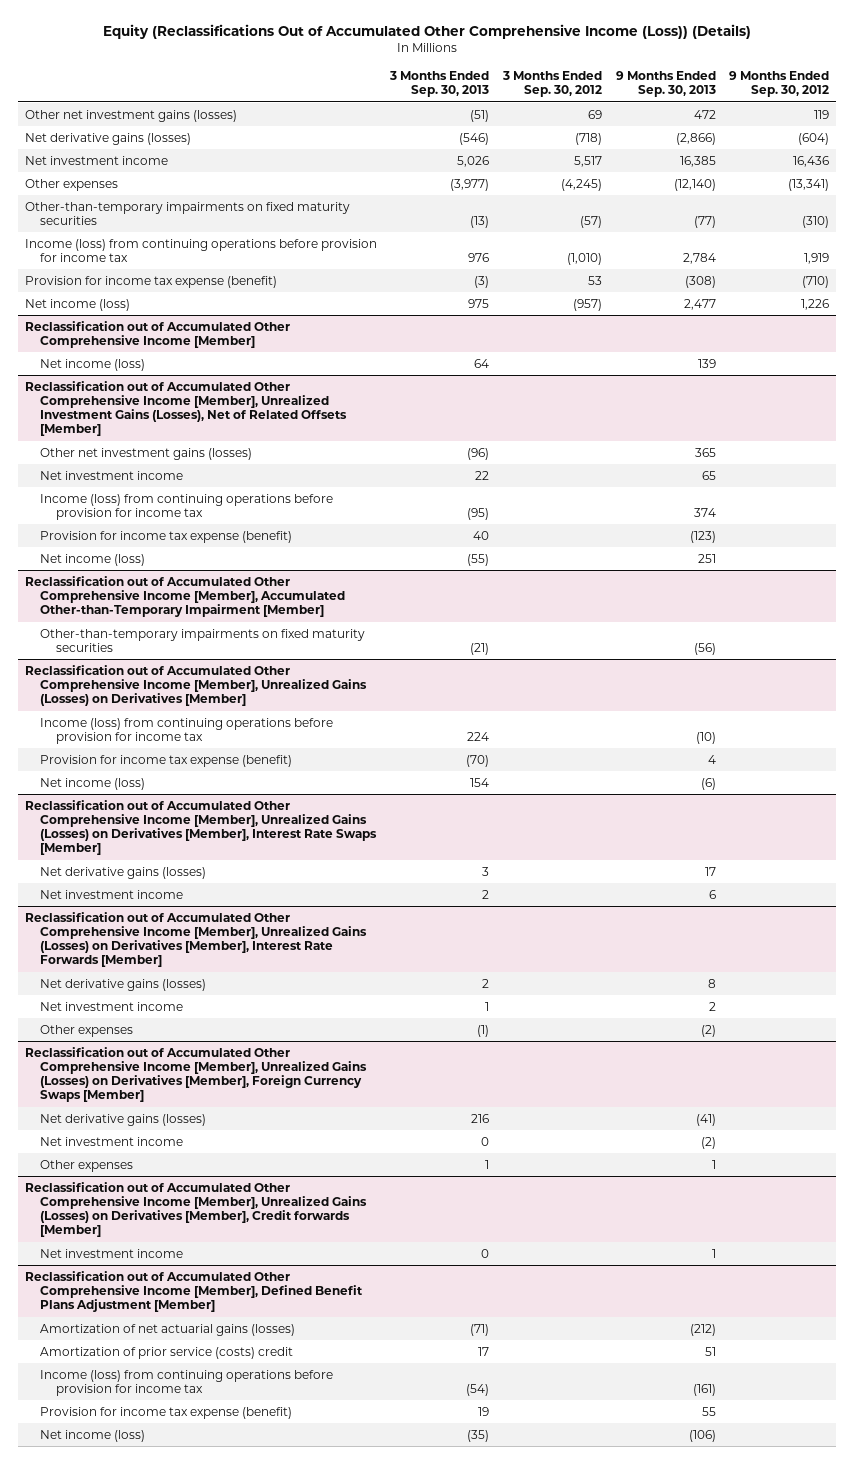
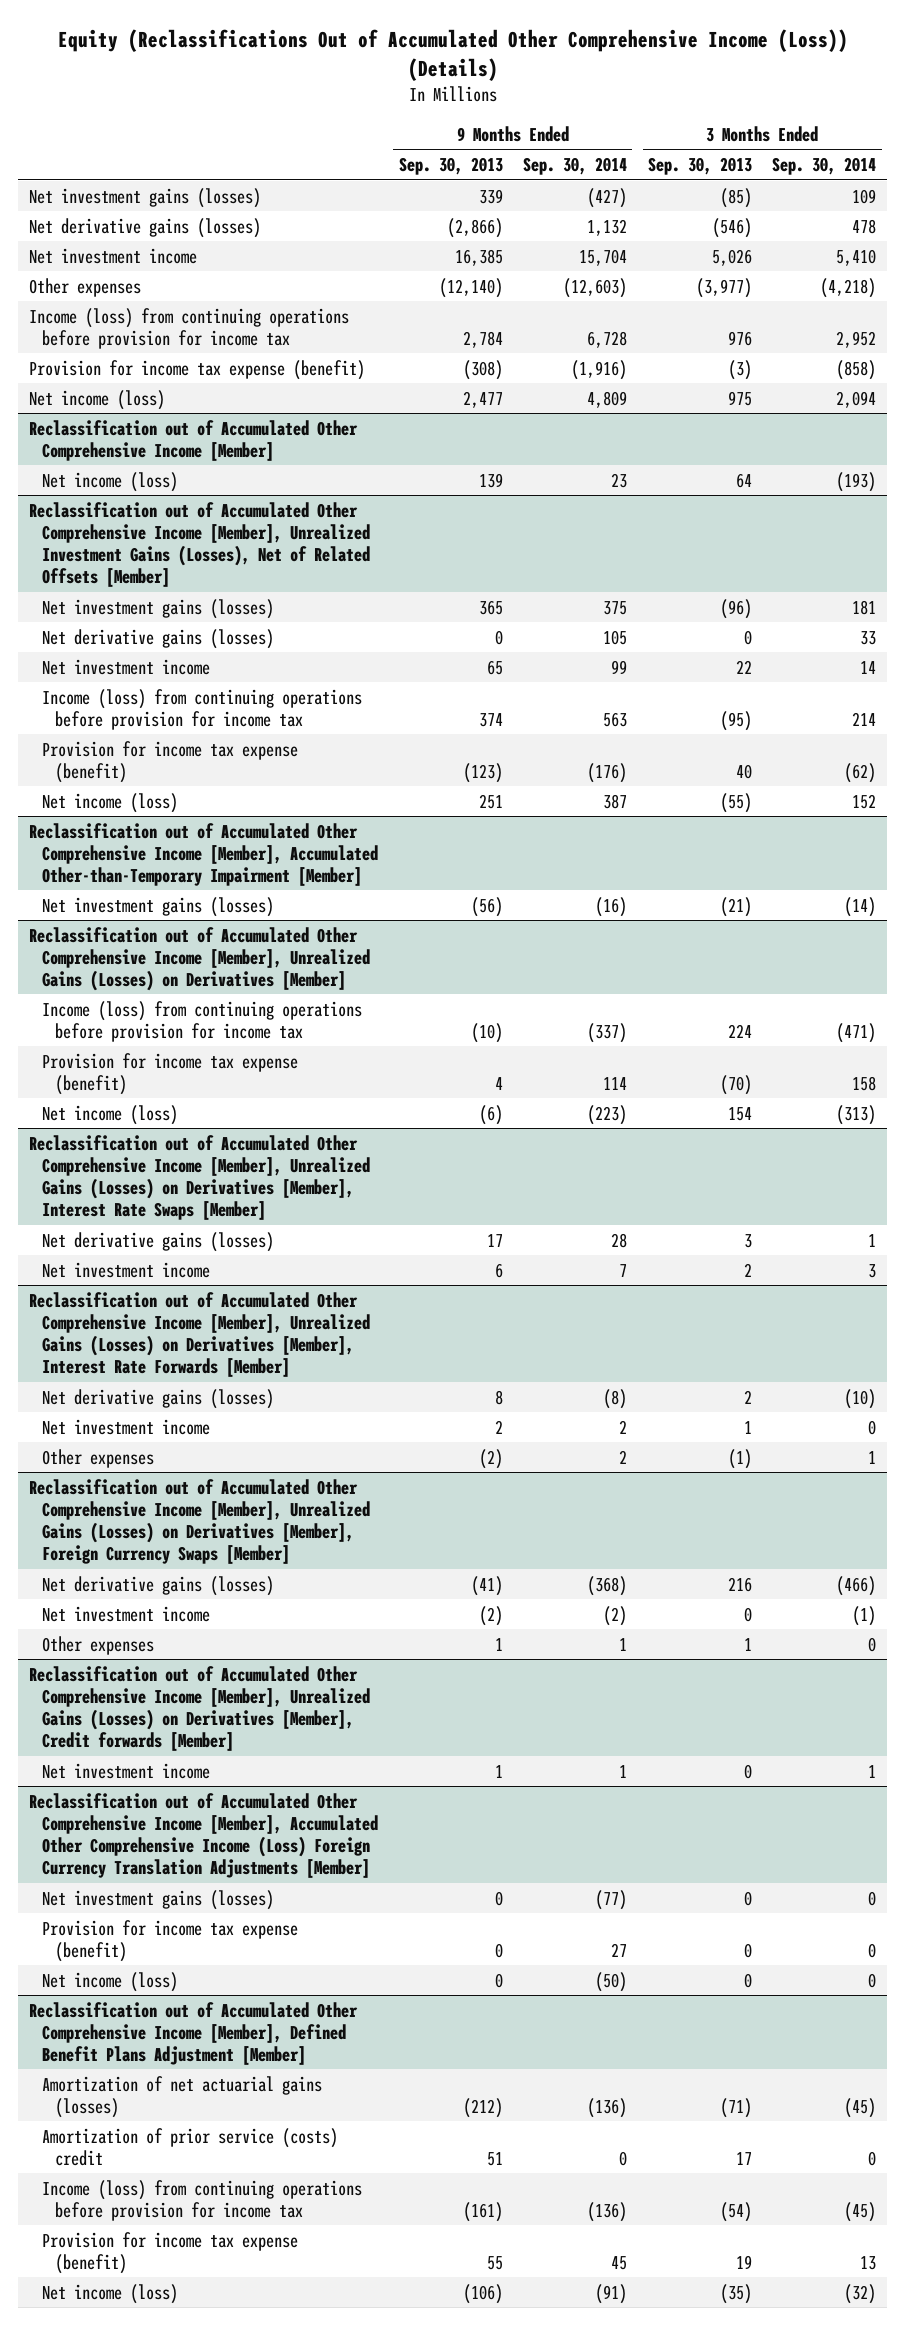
[501,71,602,98] 3 Months Ended Sep. 30, 2012 -> none
[729,71,830,98] 9 Months Ended Sep. 30, 2012 -> none
none -> [523,157,628,176] Sep. 30, 2014
none -> [772,157,877,176] Sep. 30, 2014
[24,109,237,122] Other net investment gains (losses) -> [28,187,261,208] Net investment gains (losses)
[470,109,490,122] (51) -> [719,187,752,208] (85)
[693,109,716,119] 472 -> [478,188,503,204] 339
[24,201,350,225] Other-than-temporary impairments on fixed maturity securities -> none
[40,447,253,460] Other net investment gains (losses) -> [42,598,275,619] Net investment gains (losses)
none -> [42,628,275,649] Net derivative gains (losses)
[40,628,366,652] Other-than-temporary impairments on fixed maturity securities -> [42,896,275,917] Net investment gains (losses)
none -> [28,1792,379,1878] Reclassification out of Accumulated Other Comprehensive Income [Member], Accumulated Other Comprehensive Income (Loss) Foreign Currency Translation Adjustments [Member]
none -> [42,1889,275,1910] Net investment gains (losses)
none -> [42,1919,299,1962] Provision for income tax expense (benefit)
none -> [42,1971,179,1992] Net income (loss)

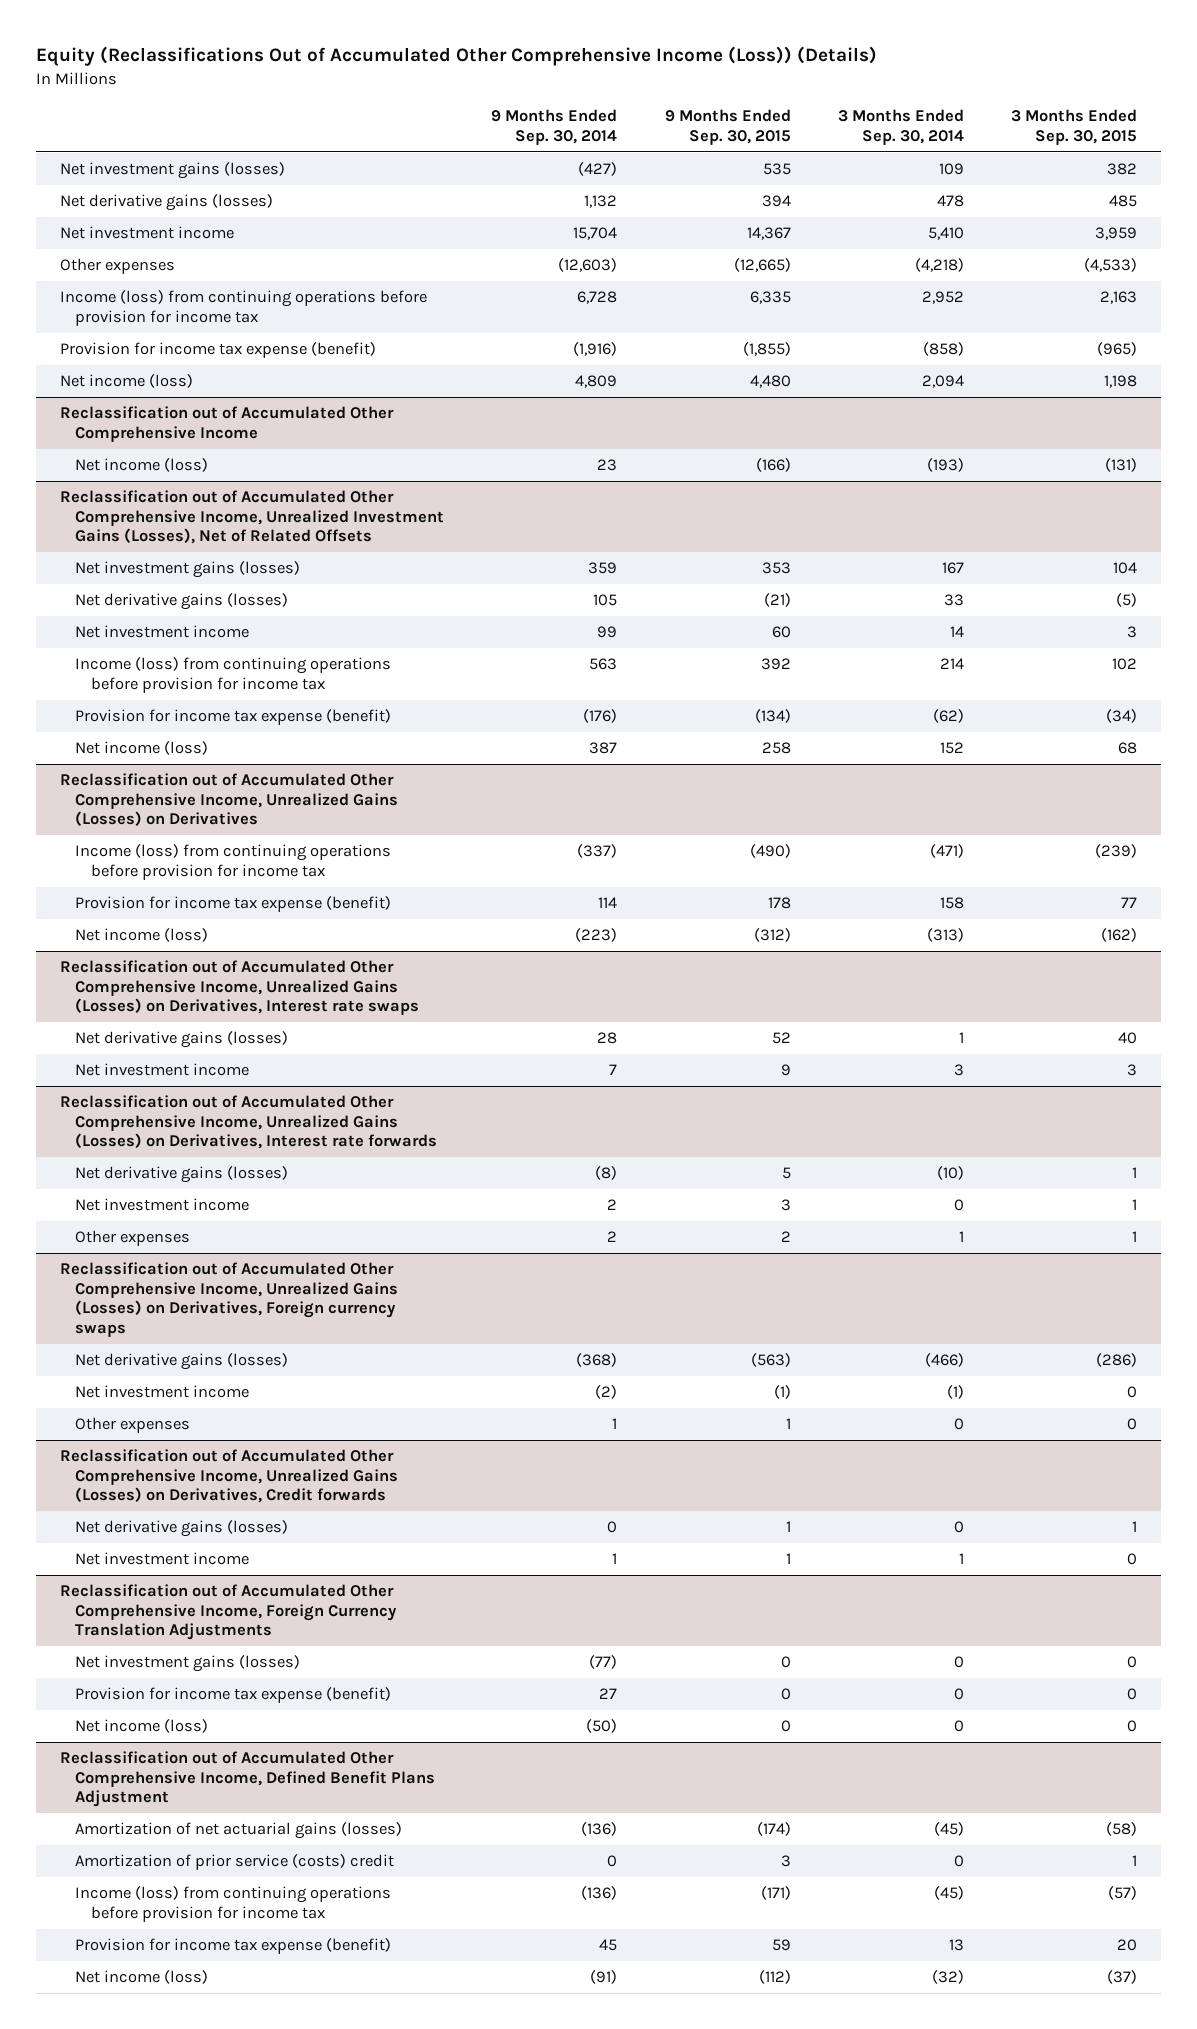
[398,157,503,176] Sep. 30, 2013 -> none
[647,157,752,176] Sep. 30, 2013 -> none
none -> [664,109,791,145] 9 Months Ended Sep. 30, 2015
none -> [1011,109,1138,145] 3 Months Ended Sep. 30, 2015
[28,419,358,461] Reclassification out of Accumulated Other Comprehensive Income [Member] -> [59,406,394,442] Reclassification out of Accumulated Other Comprehensive Income
[28,501,371,587] Reclassification out of Accumulated Other Comprehensive Income [Member], Unrealized Investment Gains (Losses), Net of Related Offsets [Member] -> [59,490,445,545] Reclassification out of Accumulated Other Comprehensive Income, Unrealized Investment Gains (Losses), Net of Related Offsets
[603,600,628,615] 375 -> [588,562,618,575] 359
[852,599,877,615] 181 -> [941,562,964,575] 167
[28,822,379,886] Reclassification out of Accumulated Other Comprehensive Income [Member], Accumulated Other-than-Temporary Impairment [Member] -> none
[42,896,275,917] Net investment gains (losses) -> none
[28,926,371,991] Reclassification out of Accumulated Other Comprehensive Income [Member], Unrealized Gains (Losses) on Derivatives [Member] -> [59,773,399,827] Reclassification out of Accumulated Other Comprehensive Income, Unrealized Gains (Losses) on Derivatives
[28,1134,371,1220] Reclassification out of Accumulated Other Comprehensive Income [Member], Unrealized Gains (Losses) on Derivatives [Member], Interest Rate Swaps [Member] -> [59,960,420,1016] Reclassification out of Accumulated Other Comprehensive Income, Unrealized Gains (Losses) on Derivatives, Interest rate swaps
[28,1291,371,1377] Reclassification out of Accumulated Other Comprehensive Income [Member], Unrealized Gains (Losses) on Derivatives [Member], Interest Rate Forwards [Member] -> [59,1095,438,1150] Reclassification out of Accumulated Other Comprehensive Income, Unrealized Gains (Losses) on Derivatives, Interest rate forwards
[28,1478,371,1564] Reclassification out of Accumulated Other Comprehensive Income [Member], Unrealized Gains (Losses) on Derivatives [Member], Foreign Currency Swaps [Member] -> [59,1262,399,1338] Reclassification out of Accumulated Other Comprehensive Income, Unrealized Gains (Losses) on Derivatives, Foreign currency swaps
[28,1665,371,1751] Reclassification out of Accumulated Other Comprehensive Income [Member], Unrealized Gains (Losses) on Derivatives [Member], Credit forwards [Member] -> [59,1449,399,1504] Reclassification out of Accumulated Other Comprehensive Income, Unrealized Gains (Losses) on Derivatives, Credit forwards
none -> [75,1520,289,1538] Net derivative gains (losses)
[28,1792,379,1878] Reclassification out of Accumulated Other Comprehensive Income [Member], Accumulated Other Comprehensive Income (Loss) Foreign Currency Translation Adjustments [Member] -> [59,1584,398,1641] Reclassification out of Accumulated Other Comprehensive Income, Foreign Currency Translation Adjustments
[28,2001,358,2065] Reclassification out of Accumulated Other Comprehensive Income [Member], Defined Benefit Plans Adjustment [Member] -> [59,1751,436,1808] Reclassification out of Accumulated Other Comprehensive Income, Defined Benefit Plans Adjustment

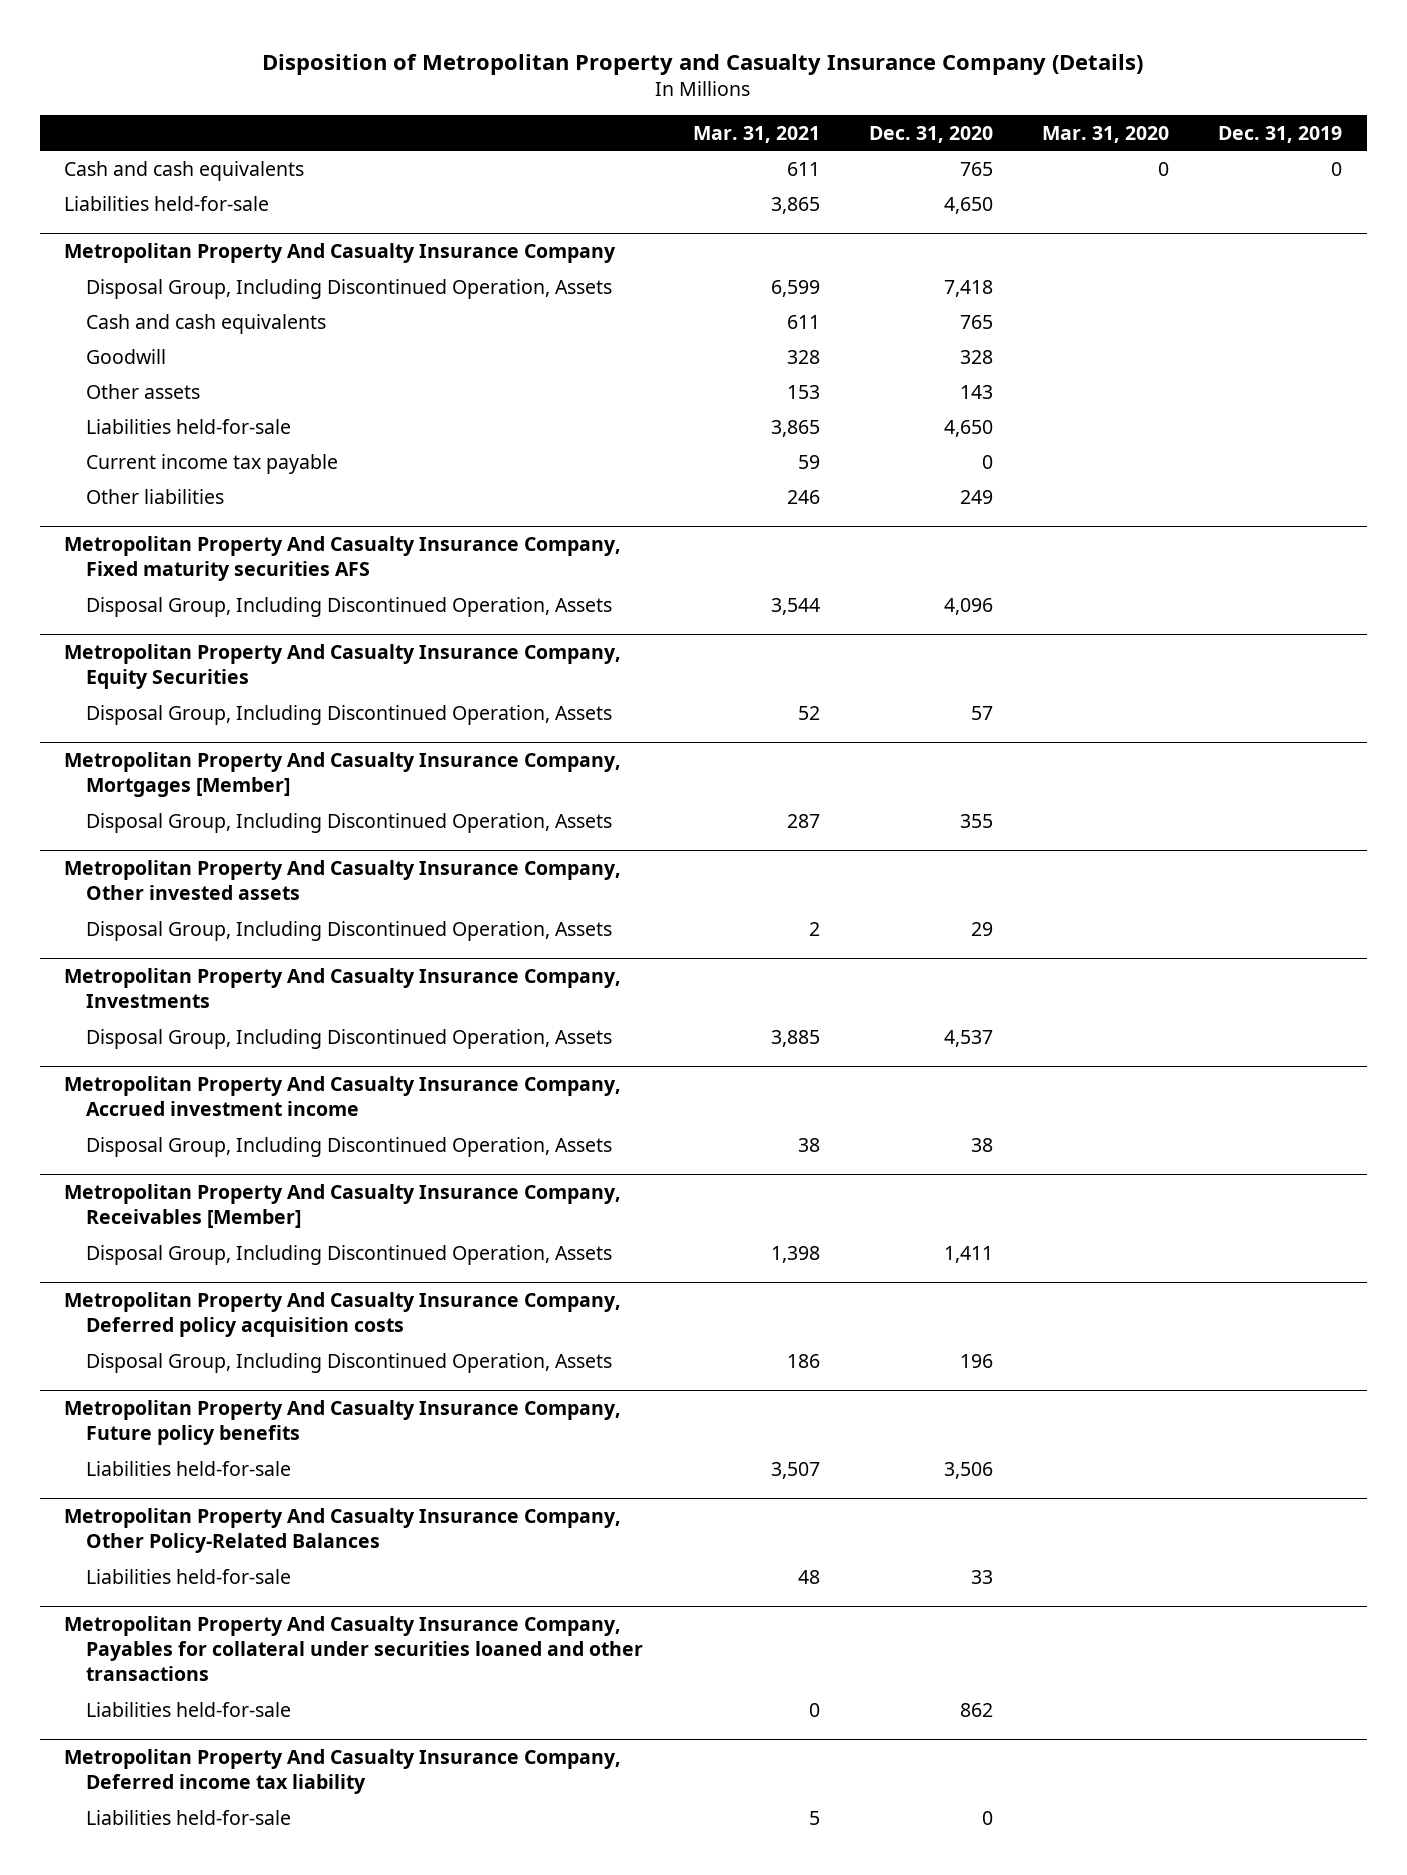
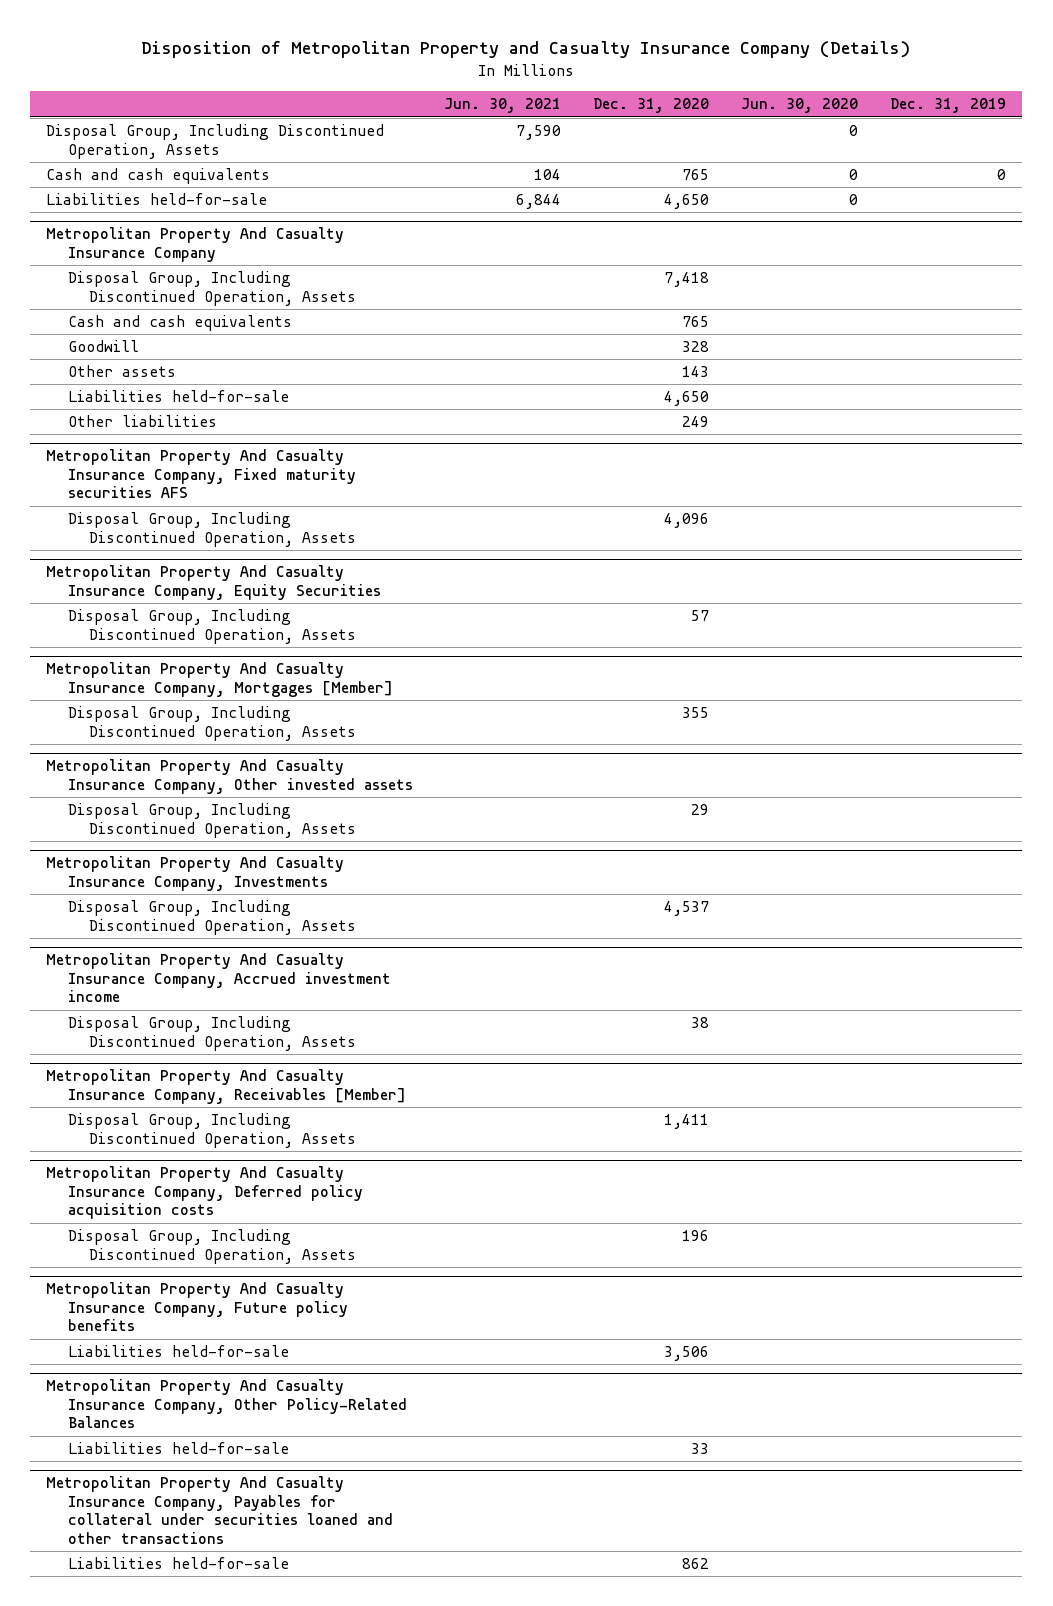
[692,125,820,143] Mar. 31, 2021 -> none
[1042,125,1170,143] Mar. 31, 2020 -> none
none -> [444,98,562,114] Jun. 30, 2021
none -> [741,98,859,114] Jun. 30, 2020
none -> [46,124,385,159] Disposal Group, Including Discontinued Operation, Assets
[86,453,339,474] Current income tax payable -> none
[64,1749,622,1795] Metropolitan Property And Casualty Insurance Company, Deferred income tax liability -> none
[86,1809,292,1825] Liabilities held-for-sale -> none

